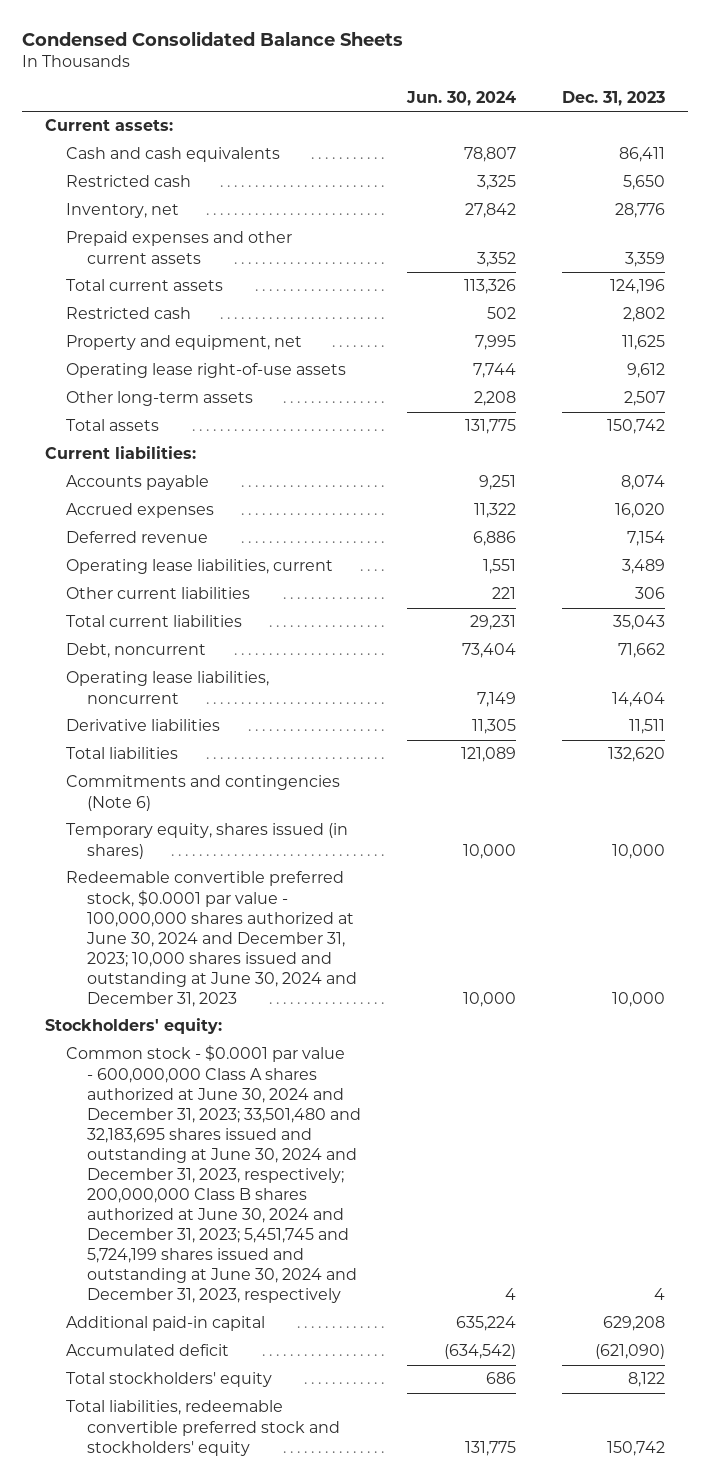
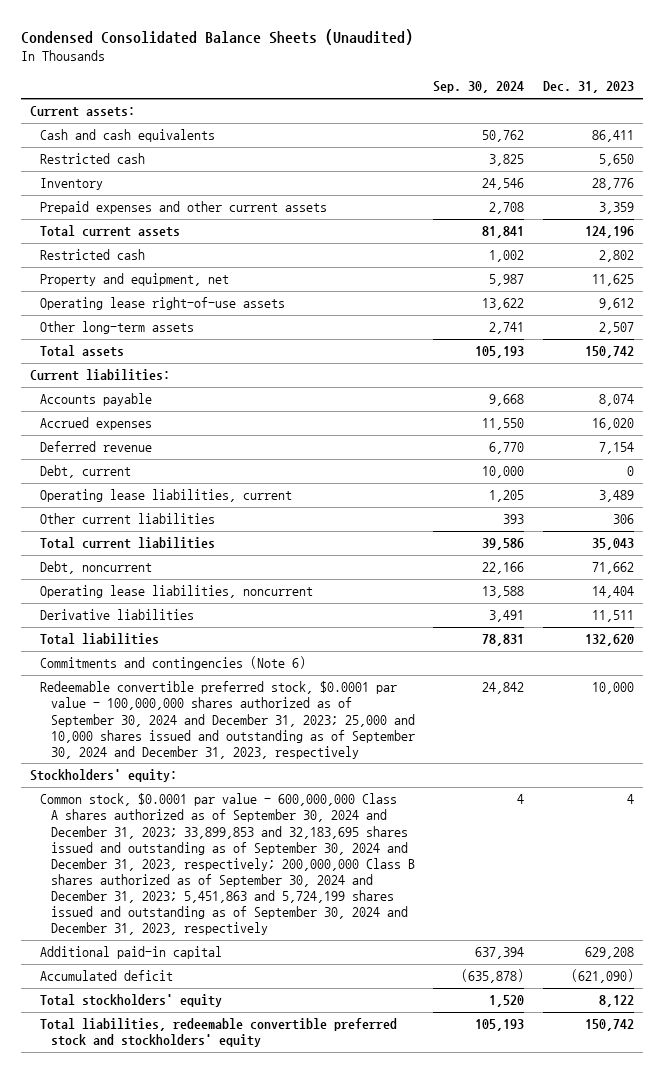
[21,31,403,47] Condensed Consolidated Balance Sheets -> [20,28,413,45] Condensed Consolidated Balance Sheets (Unaudited)
[405,90,516,106] Jun. 30, 2024 -> none
none -> [433,81,525,94] Sep. 30, 2024
[65,203,179,219] Inventory, net -> [40,178,104,191] Inventory
none -> [40,465,132,479] Debt, current
[65,823,348,859] Temporary equity, shares issued (in shares) -> none
[65,871,357,1007] Redeemable convertible preferred stock, $0.0001 par value - 100,000,000 shares authorized at June 30, 2024 and December 31, 2023; 10,000 shares issued and outstanding at June 30, 2024 and December 31, 2023 -> [40,681,415,759] Redeemable convertible preferred stock, $0.0001 par value - 100,000,000 shares authorized as of September 30, 2024 and December 31, 2023; 25,000 and 10,000 shares issued and outstanding as of September 30, 2024 and December 31, 2023, respectively
[65,1045,361,1304] Common stock - $0.0001 par value - 600,000,000 Class A shares authorized at June 30, 2024 and December 31, 2023; 33,501,480 and 32,183,695 shares issued and outstanding at June 30, 2024 and December 31, 2023, respectively; 200,000,000 Class B shares authorized at June 30, 2024 and December 31, 2023; 5,451,745 and 5,724,199 shares issued and outstanding at June 30, 2024 and December 31, 2023, respectively -> [40,793,415,936] Common stock, $0.0001 par value - 600,000,000 Class A shares authorized as of September 30, 2024 and December 31, 2023; 33,899,853 and 32,183,695 shares issued and outstanding as of September 30, 2024 and December 31, 2023, respectively; 200,000,000 Class B shares authorized as of September 30, 2024 and December 31, 2023; 5,451,863 and 5,724,199 shares issued and outstanding as of September 30, 2024 and December 31, 2023, respectively

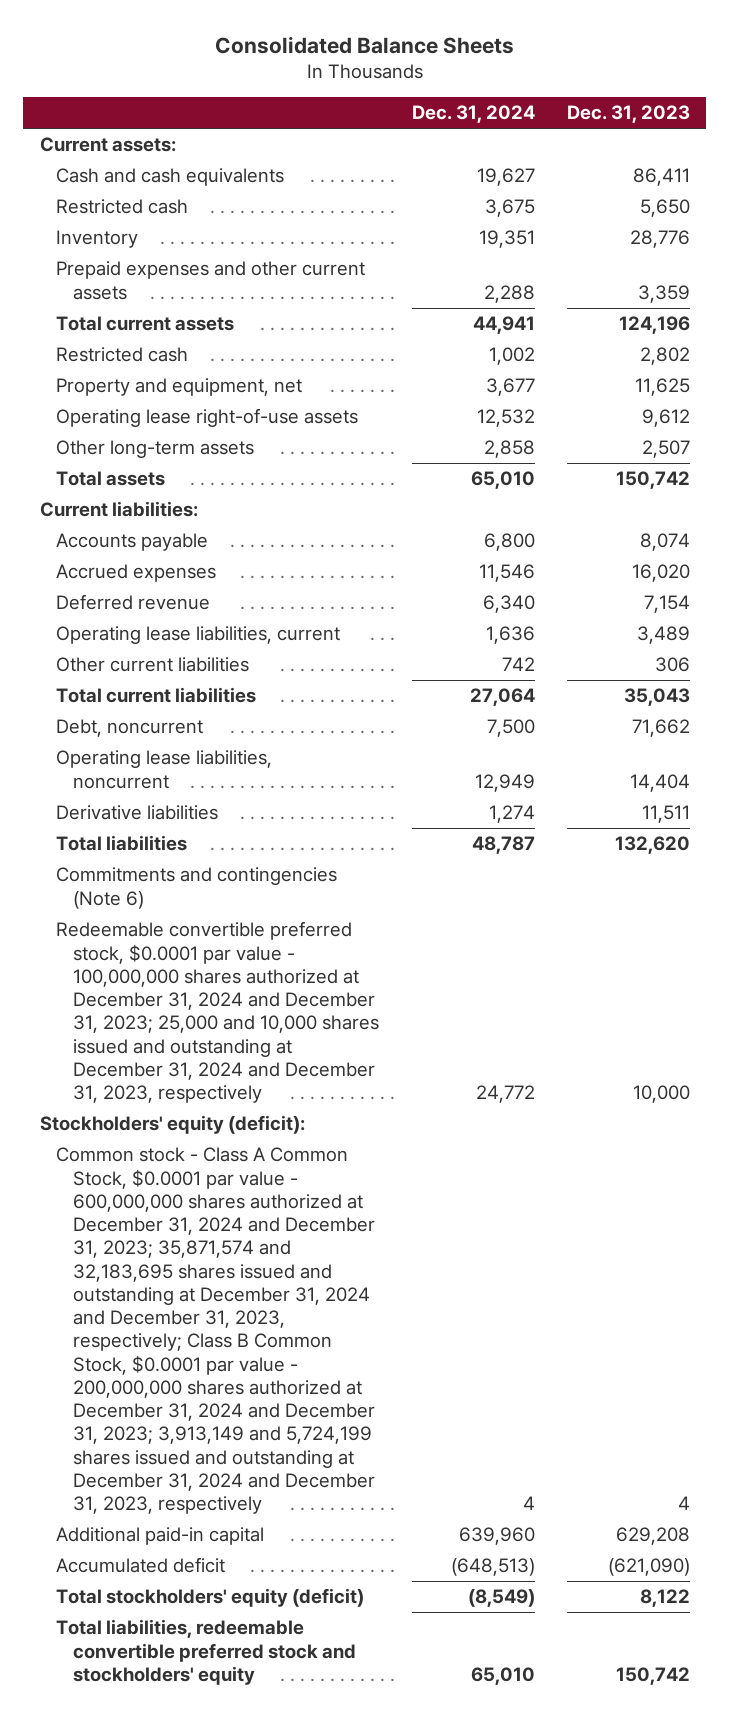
[20,28,413,45] Condensed Consolidated Balance Sheets (Unaudited) -> [214,35,514,54] Consolidated Balance Sheets
[433,81,525,94] Sep. 30, 2024 -> none
none -> [411,105,535,124] Dec. 31, 2024
[40,465,132,479] Debt, current -> none
[40,681,415,759] Redeemable convertible preferred stock, $0.0001 par value - 100,000,000 shares authorized as of September 30, 2024 and December 31, 2023; 25,000 and 10,000 shares issued and outstanding as of September 30, 2024 and December 31, 2023, respectively -> [56,921,380,1104] Redeemable convertible preferred stock, $0.0001 par value - 100,000,000 shares authorized at December 31, 2024 and December 31, 2023; 25,000 and 10,000 shares issued and outstanding at December 31, 2024 and December 31, 2023, respectively
[29,769,177,783] Stockholders' equity: -> [39,1115,305,1135] Stockholders' equity (deficit):
[40,793,415,936] Common stock, $0.0001 par value - 600,000,000 Class A shares authorized as of September 30, 2024 and December 31, 2023; 33,899,853 and 32,183,695 shares issued and outstanding as of September 30, 2024 and December 31, 2023, respectively; 200,000,000 Class B shares authorized as of September 30, 2024 and December 31, 2023; 5,451,863 and 5,724,199 shares issued and outstanding as of September 30, 2024 and December 31, 2023, respectively -> [56,1147,376,1515] Common stock - Class A Common Stock, $0.0001 par value - 600,000,000 shares authorized at December 31, 2024 and December 31, 2023; 35,871,574 and 32,183,695 shares issued and outstanding at December 31, 2024 and December 31, 2023, respectively; Class B Common Stock, $0.0001 par value - 200,000,000 shares authorized at December 31, 2024 and December 31, 2023; 3,913,149 and 5,724,199 shares issued and outstanding at December 31, 2024 and December 31, 2023, respectively
[40,994,223,1008] Total stockholders' equity -> [56,1588,365,1608] Total stockholders' equity (deficit)

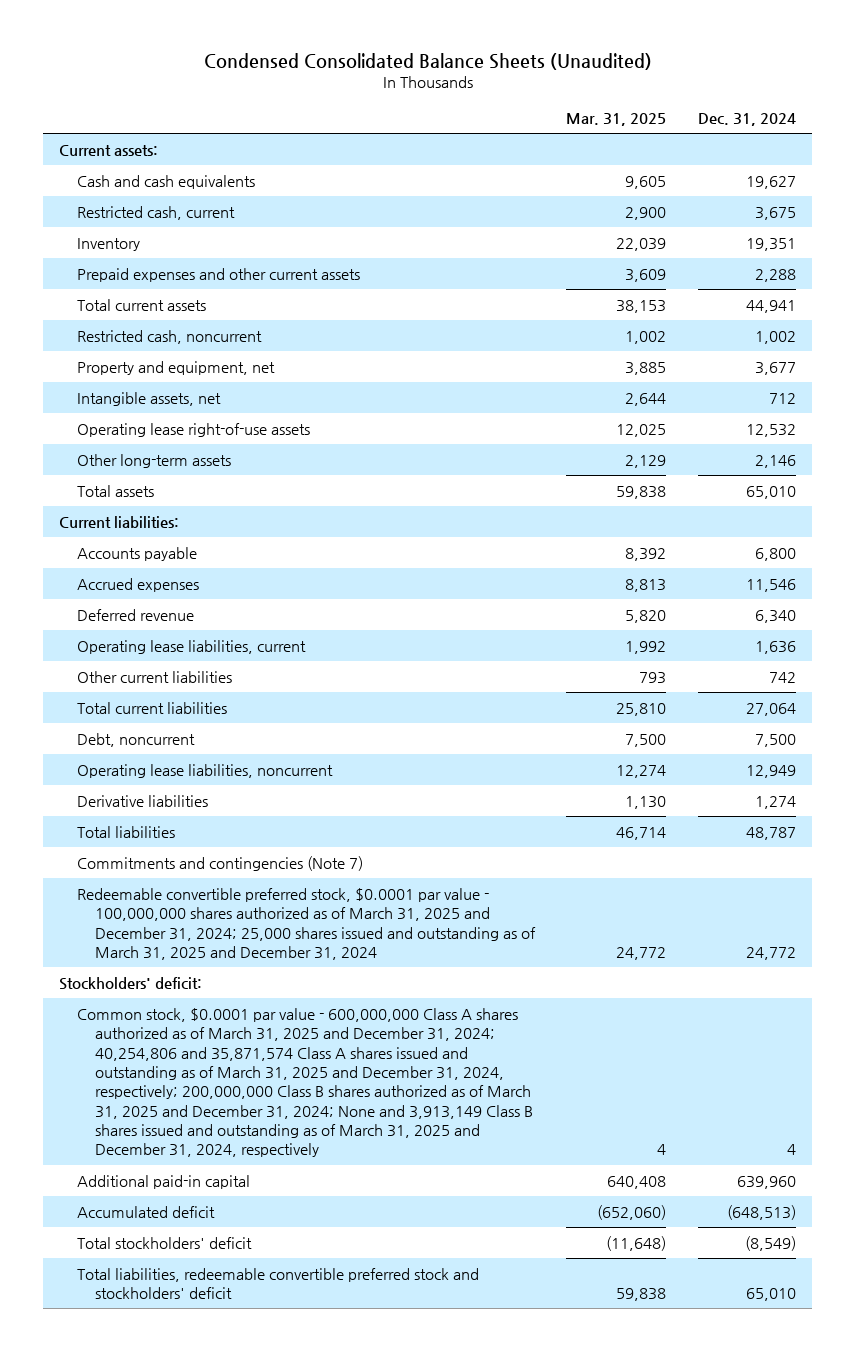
[214,35,514,54] Consolidated Balance Sheets -> [203,52,652,70] Condensed Consolidated Balance Sheets (Unaudited)
[566,105,690,124] Dec. 31, 2023 -> none
none -> [566,112,667,126] Mar. 31, 2025
[56,199,189,215] Restricted cash -> [76,205,235,220] Restricted cash, current
[56,347,189,363] Restricted cash -> [76,329,262,344] Restricted cash, noncurrent
none -> [76,391,221,406] Intangible assets, net
[483,440,535,459] 2,858 -> [755,454,797,468] 2,146
[56,867,338,909] Commitments and contingencies (Note 6) -> [76,855,363,871] Commitments and contingencies (Note 7)
[56,921,380,1104] Redeemable convertible preferred stock, $0.0001 par value - 100,000,000 shares authorized at December 31, 2024 and December 31, 2023; 25,000 and 10,000 shares issued and outstanding at December 31, 2024 and December 31, 2023, respectively -> [76,887,536,960] Redeemable convertible preferred stock, $0.0001 par value - 100,000,000 shares authorized as of March 31, 2025 and December 31, 2024; 25,000 shares issued and outstanding as of March 31, 2025 and December 31, 2024
[39,1115,305,1135] Stockholders' equity (deficit): -> [59,976,203,990] Stockholders' deficit:
[56,1147,376,1515] Common stock - Class A Common Stock, $0.0001 par value - 600,000,000 shares authorized at December 31, 2024 and December 31, 2023; 35,871,574 and 32,183,695 shares issued and outstanding at December 31, 2024 and December 31, 2023, respectively; Class B Common Stock, $0.0001 par value - 200,000,000 shares authorized at December 31, 2024 and December 31, 2023; 3,913,149 and 5,724,199 shares issued and outstanding at December 31, 2024 and December 31, 2023, respectively -> [76,1007,533,1158] Common stock, $0.0001 par value - 600,000,000 Class A shares authorized as of March 31, 2025 and December 31, 2024; 40,254,806 and 35,871,574 Class A shares issued and outstanding as of March 31, 2025 and December 31, 2024, respectively; 200,000,000 Class B shares authorized as of March 31, 2025 and December 31, 2024; None and 3,913,149 Class B shares issued and outstanding as of March 31, 2025 and December 31, 2024, respectively
[56,1588,365,1608] Total stockholders' equity (deficit) -> [76,1236,252,1249] Total stockholders' deficit
[56,1619,357,1685] Total liabilities, redeemable convertible preferred stock and stockholders' equity -> [76,1267,479,1300] Total liabilities, redeemable convertible preferred stock and stockholders' deficit

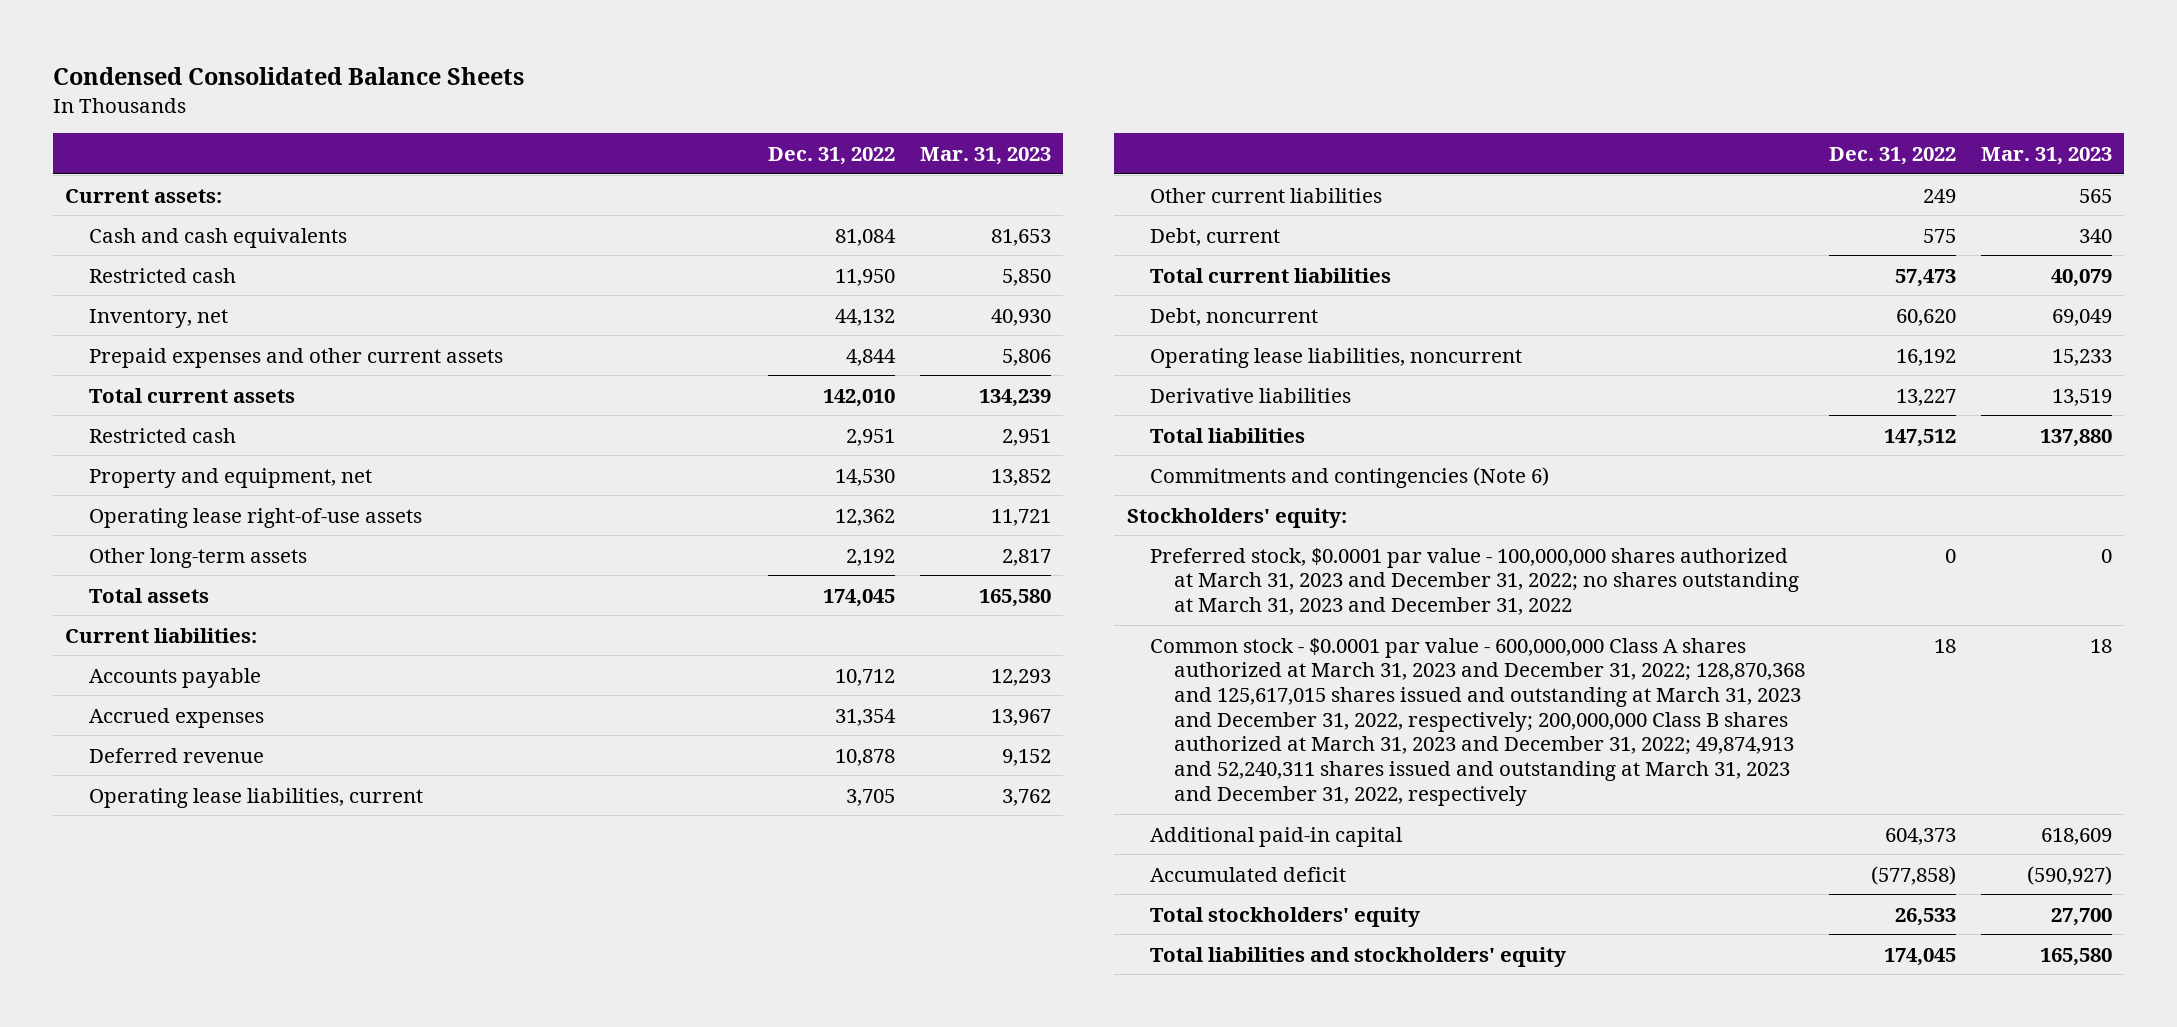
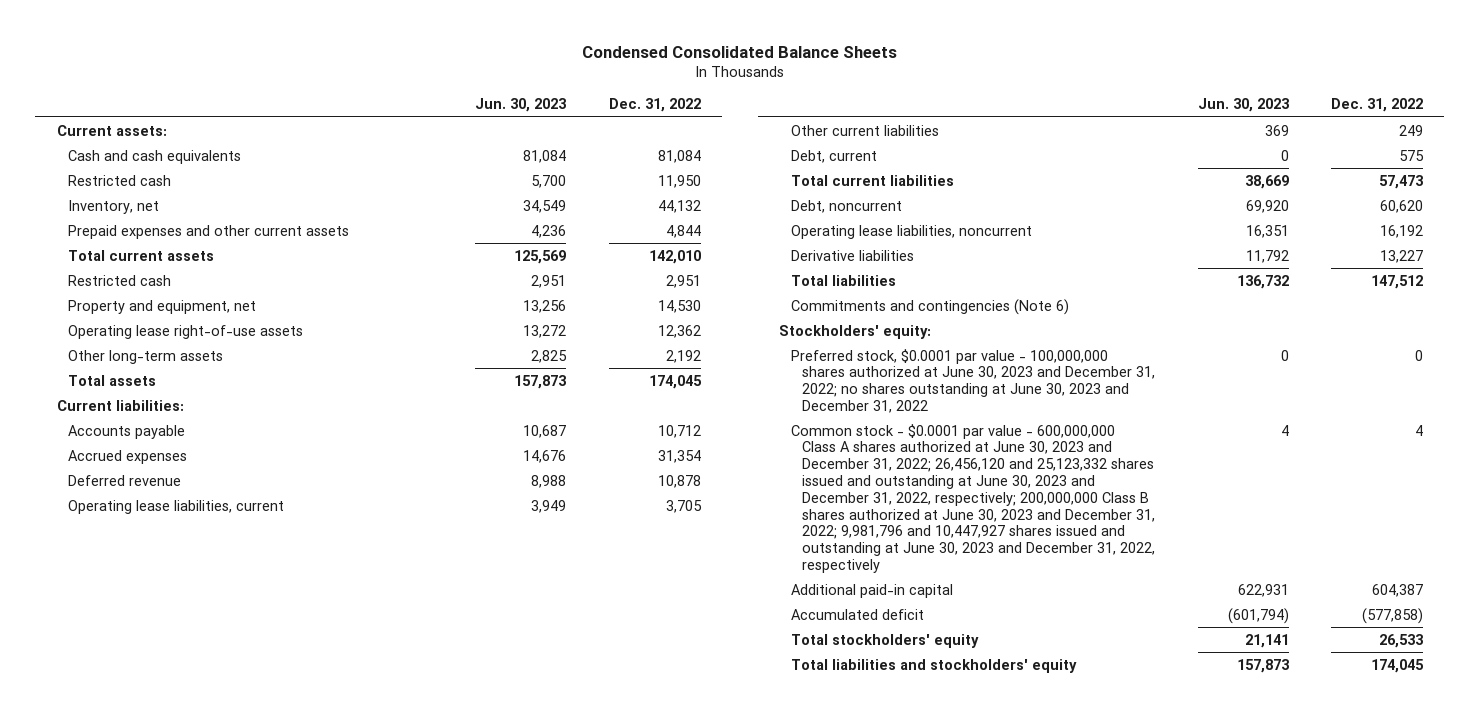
[919,146,1051,165] Mar. 31, 2023 -> none
none -> [475,98,567,113] Jun. 30, 2023
[1150,547,1799,615] Preferred stock, $0.0001 par value - 100,000,000 shares authorized at March 31, 2023 and December 31, 2022; no shares outstanding at March 31, 2023 and December 31, 2022 -> [790,348,1155,414] Preferred stock, $0.0001 par value - 100,000,000 shares authorized at June 30, 2023 and December 31, 2022; no shares outstanding at June 30, 2023 and December 31, 2022
[1150,637,1805,806] Common stock - $0.0001 par value - 600,000,000 Class A shares authorized at March 31, 2023 and December 31, 2022; 128,870,368 and 125,617,015 shares issued and outstanding at March 31, 2023 and December 31, 2022, respectively; 200,000,000 Class B shares authorized at March 31, 2023 and December 31, 2022; 49,874,913 and 52,240,311 shares issued and outstanding at March 31, 2023 and December 31, 2022, respectively -> [790,423,1155,573] Common stock - $0.0001 par value - 600,000,000 Class A shares authorized at June 30, 2023 and December 31, 2022; 26,456,120 and 25,123,332 shares issued and outstanding at June 30, 2023 and December 31, 2022, respectively; 200,000,000 Class B shares authorized at June 30, 2023 and December 31, 2022; 9,981,796 and 10,447,927 shares issued and outstanding at June 30, 2023 and December 31, 2022, respectively
[1934,638,1957,653] 18 -> [1415,424,1424,436] 4
[1885,827,1957,845] 604,373 -> [1372,583,1424,597] 604,387

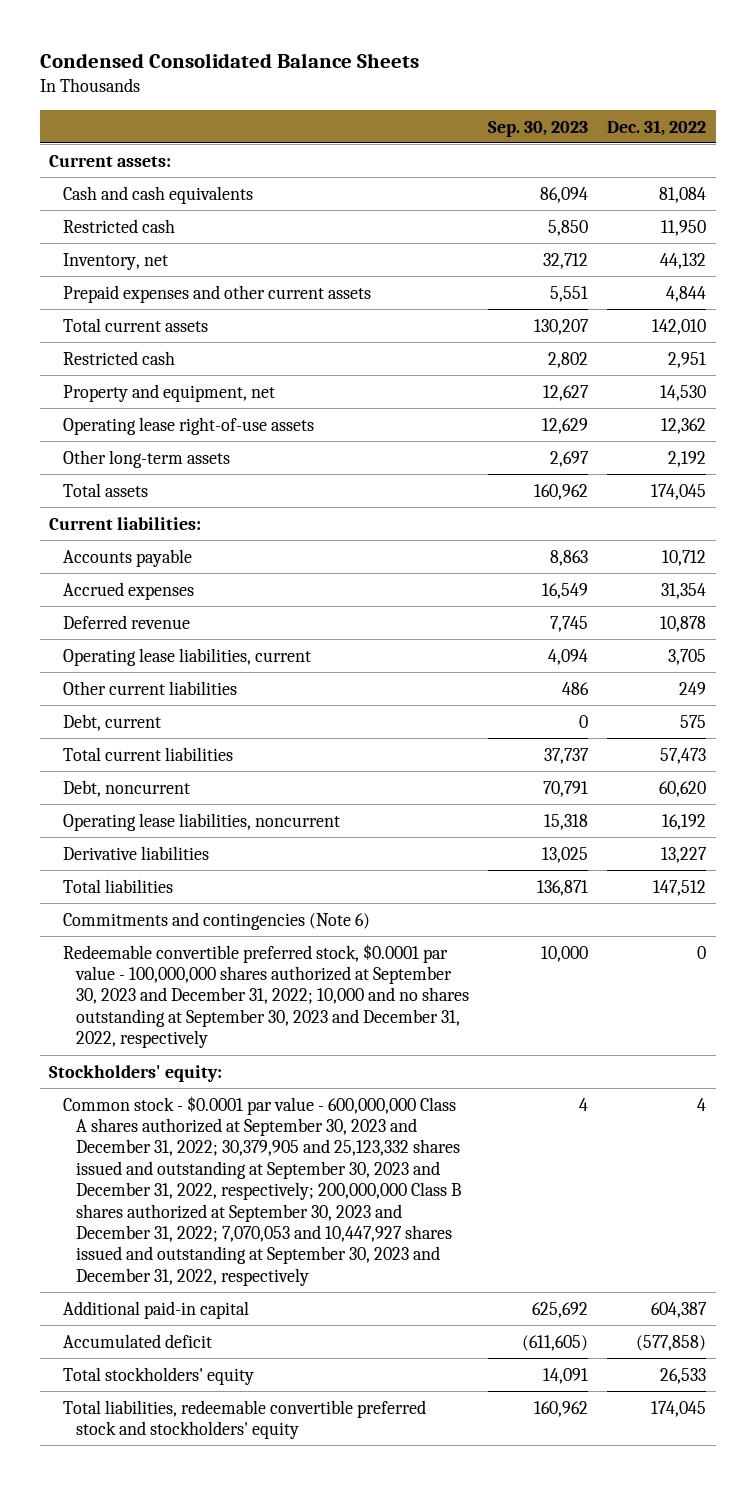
[475,98,567,113] Jun. 30, 2023 -> none
none -> [488,120,589,137] Sep. 30, 2023
none -> [62,943,469,1049] Redeemable convertible preferred stock, $0.0001 par value - 100,000,000 shares authorized at September 30, 2023 and December 31, 2022; 10,000 and no shares outstanding at September 30, 2023 and December 31, 2022, respectively
[790,348,1155,414] Preferred stock, $0.0001 par value - 100,000,000 shares authorized at June 30, 2023 and December 31, 2022; no shares outstanding at June 30, 2023 and December 31, 2022 -> none
[790,423,1155,573] Common stock - $0.0001 par value - 600,000,000 Class A shares authorized at June 30, 2023 and December 31, 2022; 26,456,120 and 25,123,332 shares issued and outstanding at June 30, 2023 and December 31, 2022, respectively; 200,000,000 Class B shares authorized at June 30, 2023 and December 31, 2022; 9,981,796 and 10,447,927 shares issued and outstanding at June 30, 2023 and December 31, 2022, respectively -> [62,1095,461,1286] Common stock - $0.0001 par value - 600,000,000 Class A shares authorized at September 30, 2023 and December 31, 2022; 30,379,905 and 25,123,332 shares issued and outstanding at September 30, 2023 and December 31, 2022, respectively; 200,000,000 Class B shares authorized at September 30, 2023 and December 31, 2022; 7,070,053 and 10,447,927 shares issued and outstanding at September 30, 2023 and December 31, 2022, respectively
[790,658,1077,673] Total liabilities and stockholders' equity -> [62,1399,426,1440] Total liabilities, redeemable convertible preferred stock and stockholders' equity

